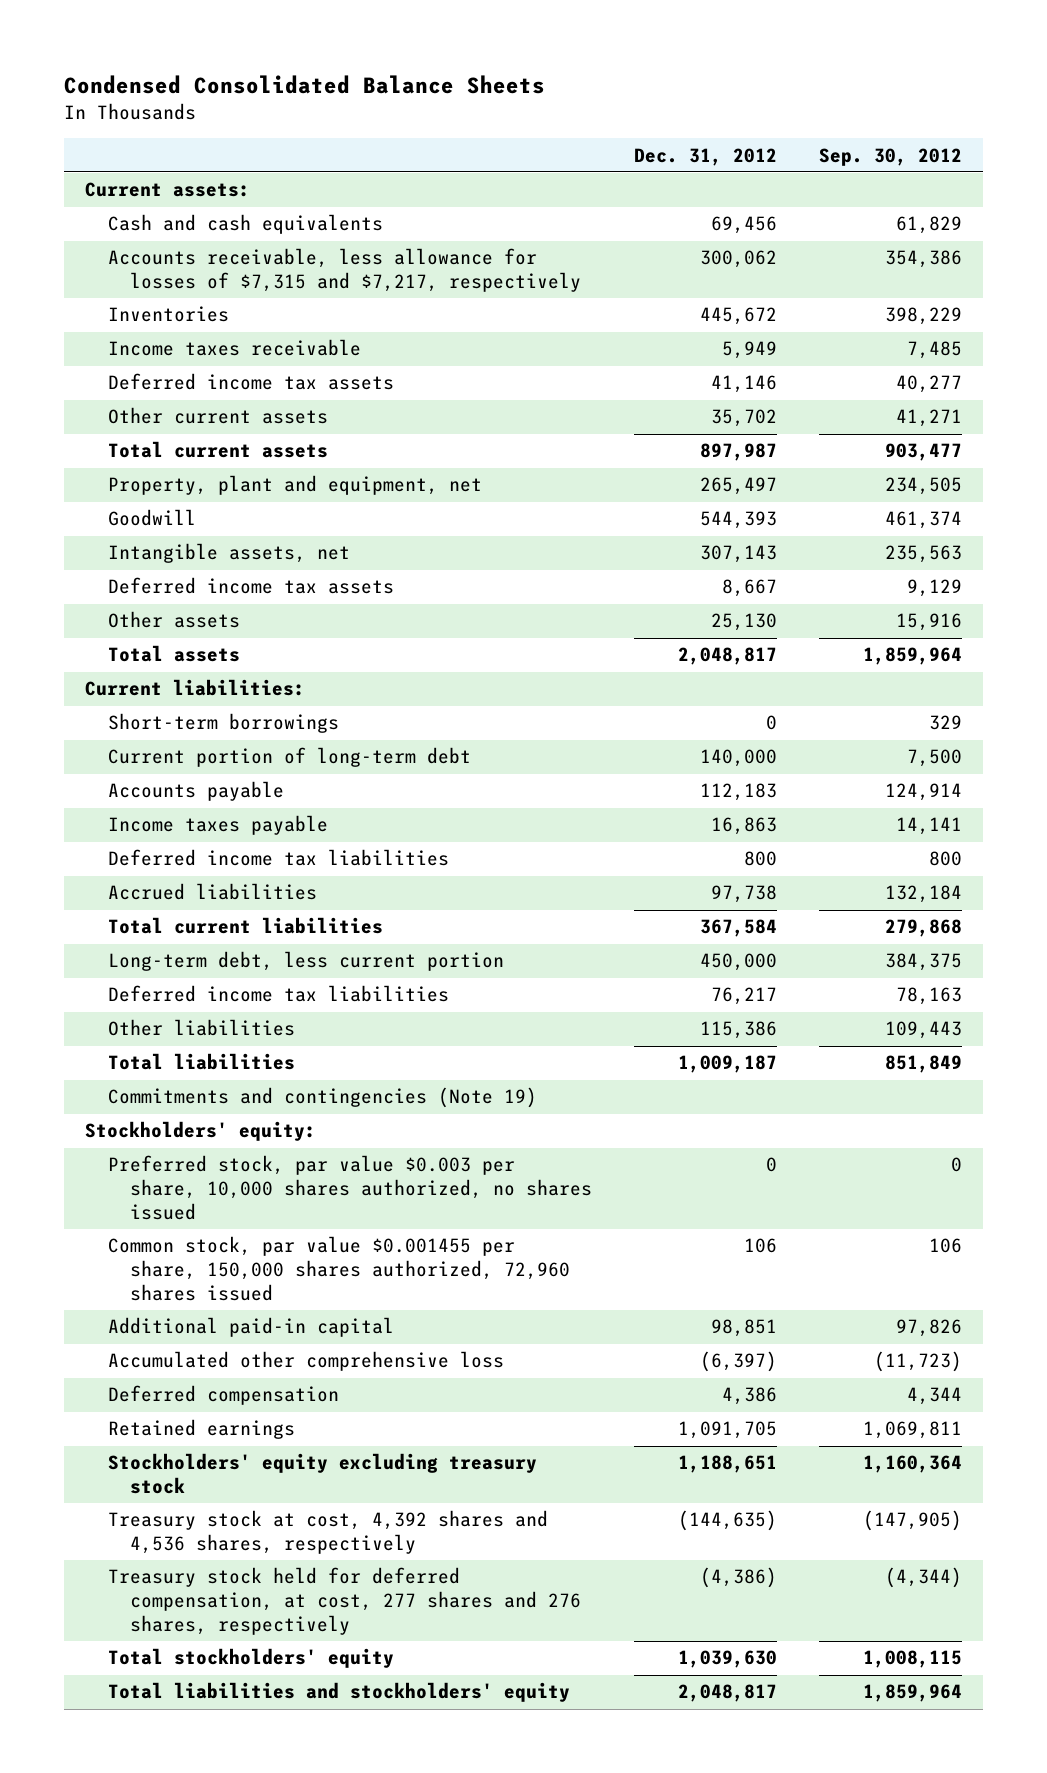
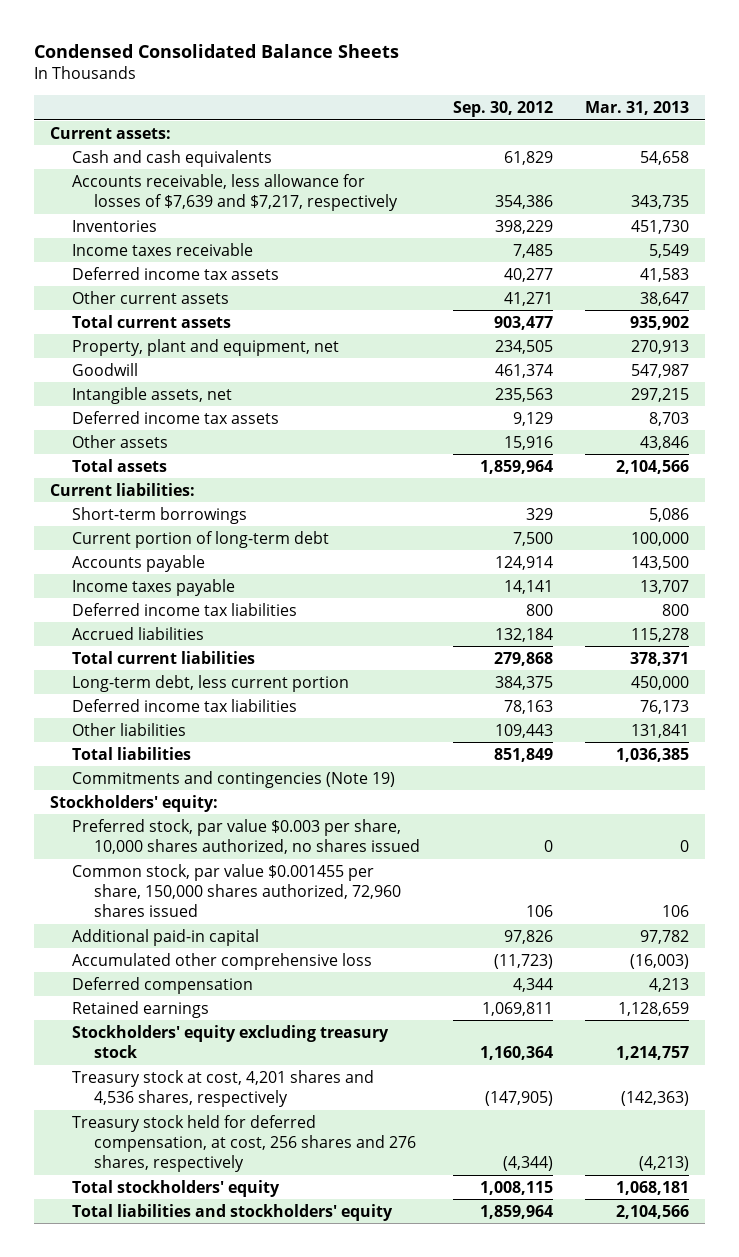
[633,147,777,166] Dec. 31, 2012 -> none
none -> [585,100,690,115] Mar. 31, 2013
[107,248,582,293] Accounts receivable, less allowance for losses of $7,315 and $7,217, respectively -> [72,173,399,212] Accounts receivable, less allowance for losses of $7,639 and $7,217, respectively
[107,1510,548,1555] Treasury stock at cost, 4,392 shares and 4,536 shares, respectively -> [72,1069,375,1108] Treasury stock at cost, 4,201 shares and 4,536 shares, respectively
[107,1567,582,1635] Treasury stock held for deferred compensation, at cost, 277 shares and 276 shares, respectively -> [72,1114,417,1173] Treasury stock held for deferred compensation, at cost, 256 shares and 276 shares, respectively

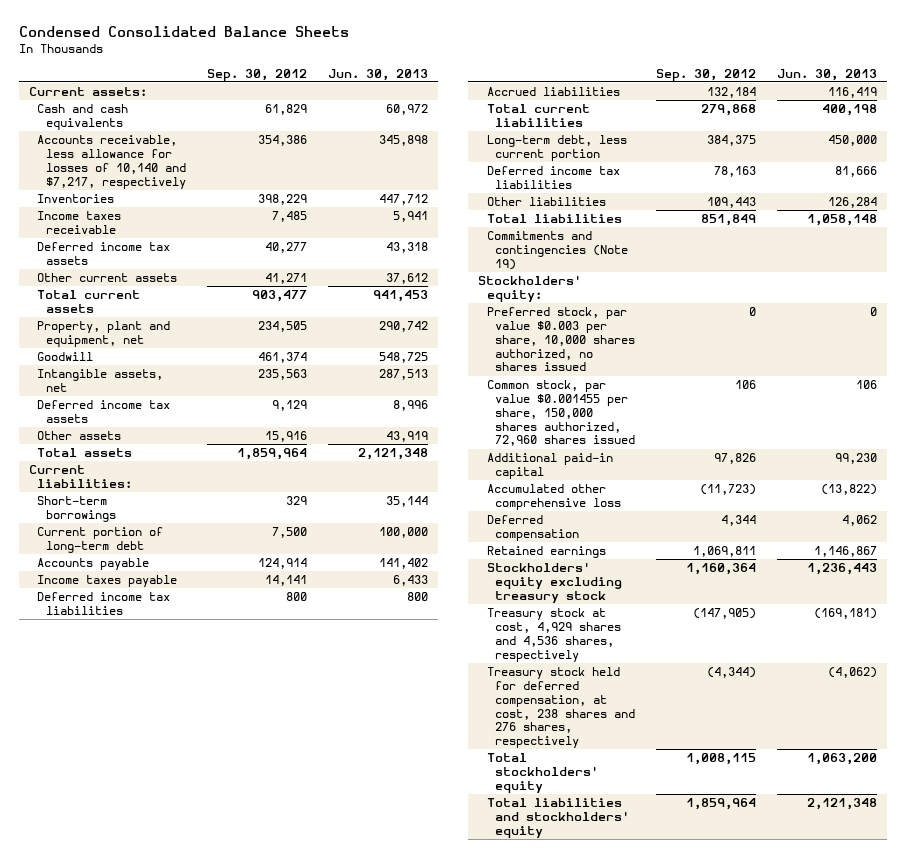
[585,100,690,115] Mar. 31, 2013 -> none
none -> [327,68,428,81] Jun. 30, 2013
[72,173,399,212] Accounts receivable, less allowance for losses of $7,639 and $7,217, respectively -> [37,135,186,189] Accounts receivable, less allowance for losses of 10,140 and $7,217, respectively
[72,1069,375,1108] Treasury stock at cost, 4,201 shares and 4,536 shares, respectively -> [486,608,621,662] Treasury stock at cost, 4,929 shares and 4,536 shares, respectively
[72,1114,417,1173] Treasury stock held for deferred compensation, at cost, 256 shares and 276 shares, respectively -> [486,667,635,749] Treasury stock held for deferred compensation, at cost, 238 shares and 276 shares, respectively

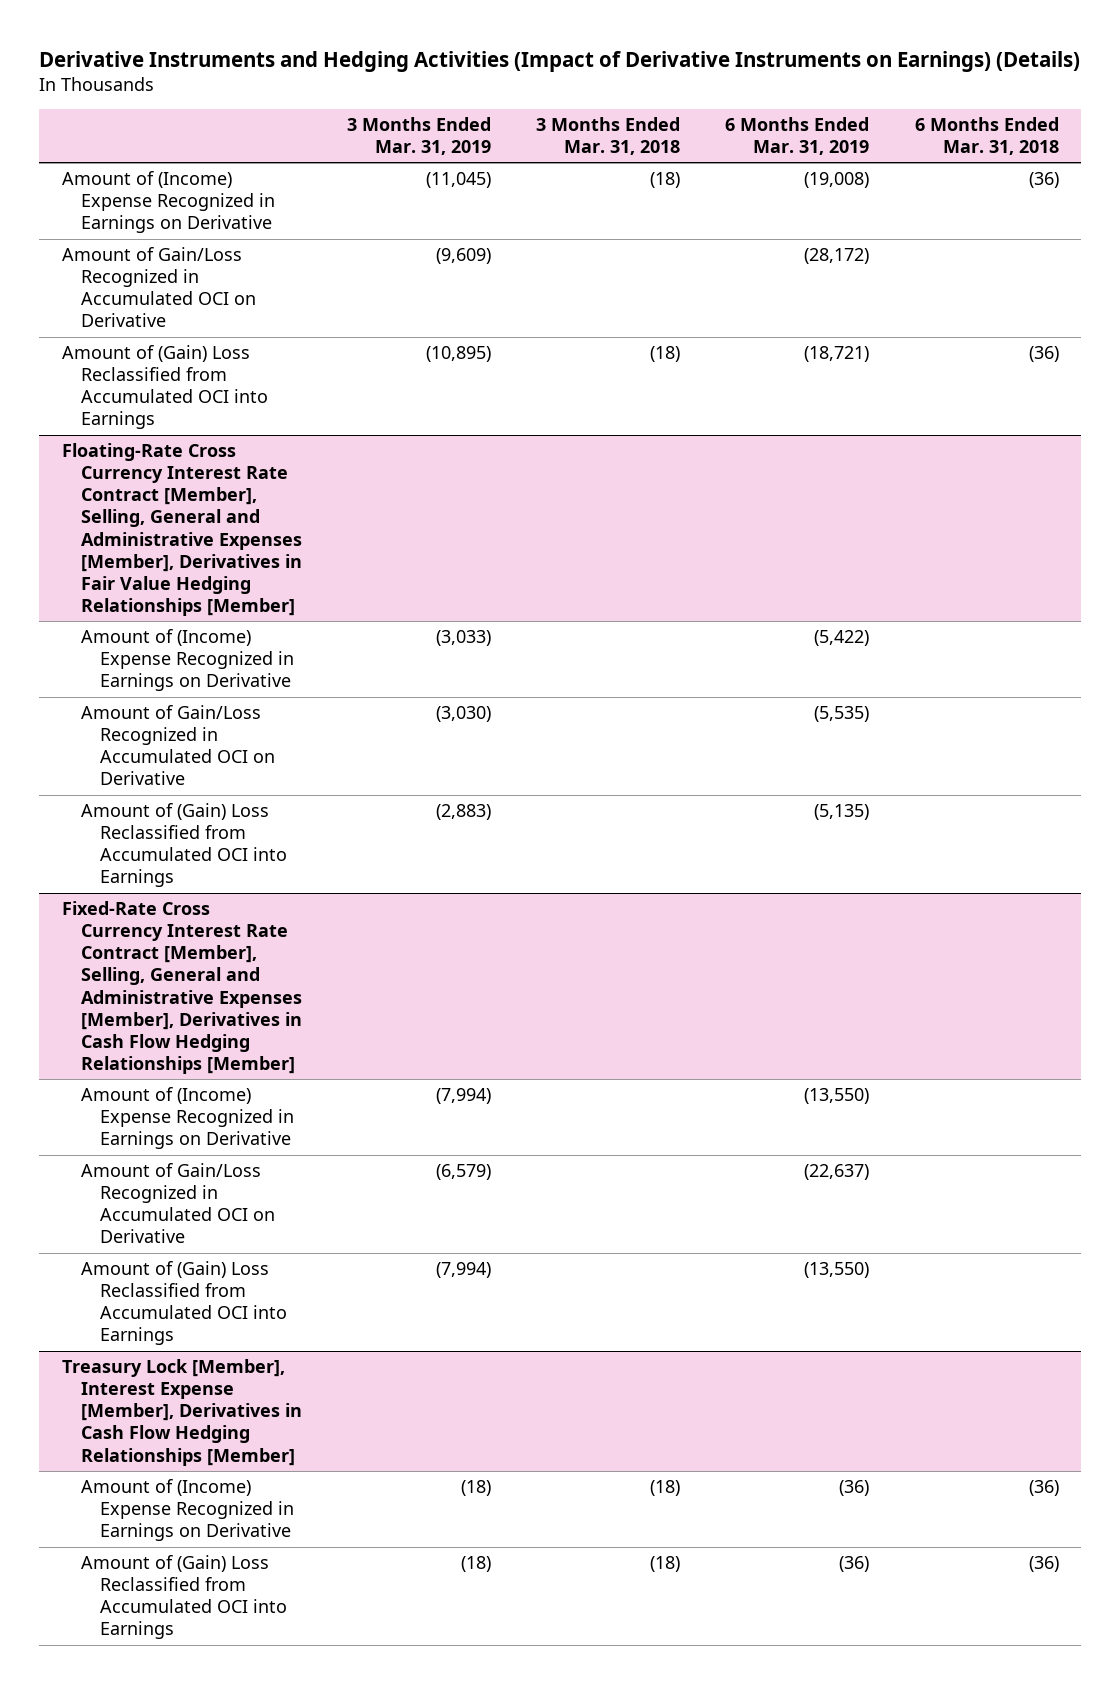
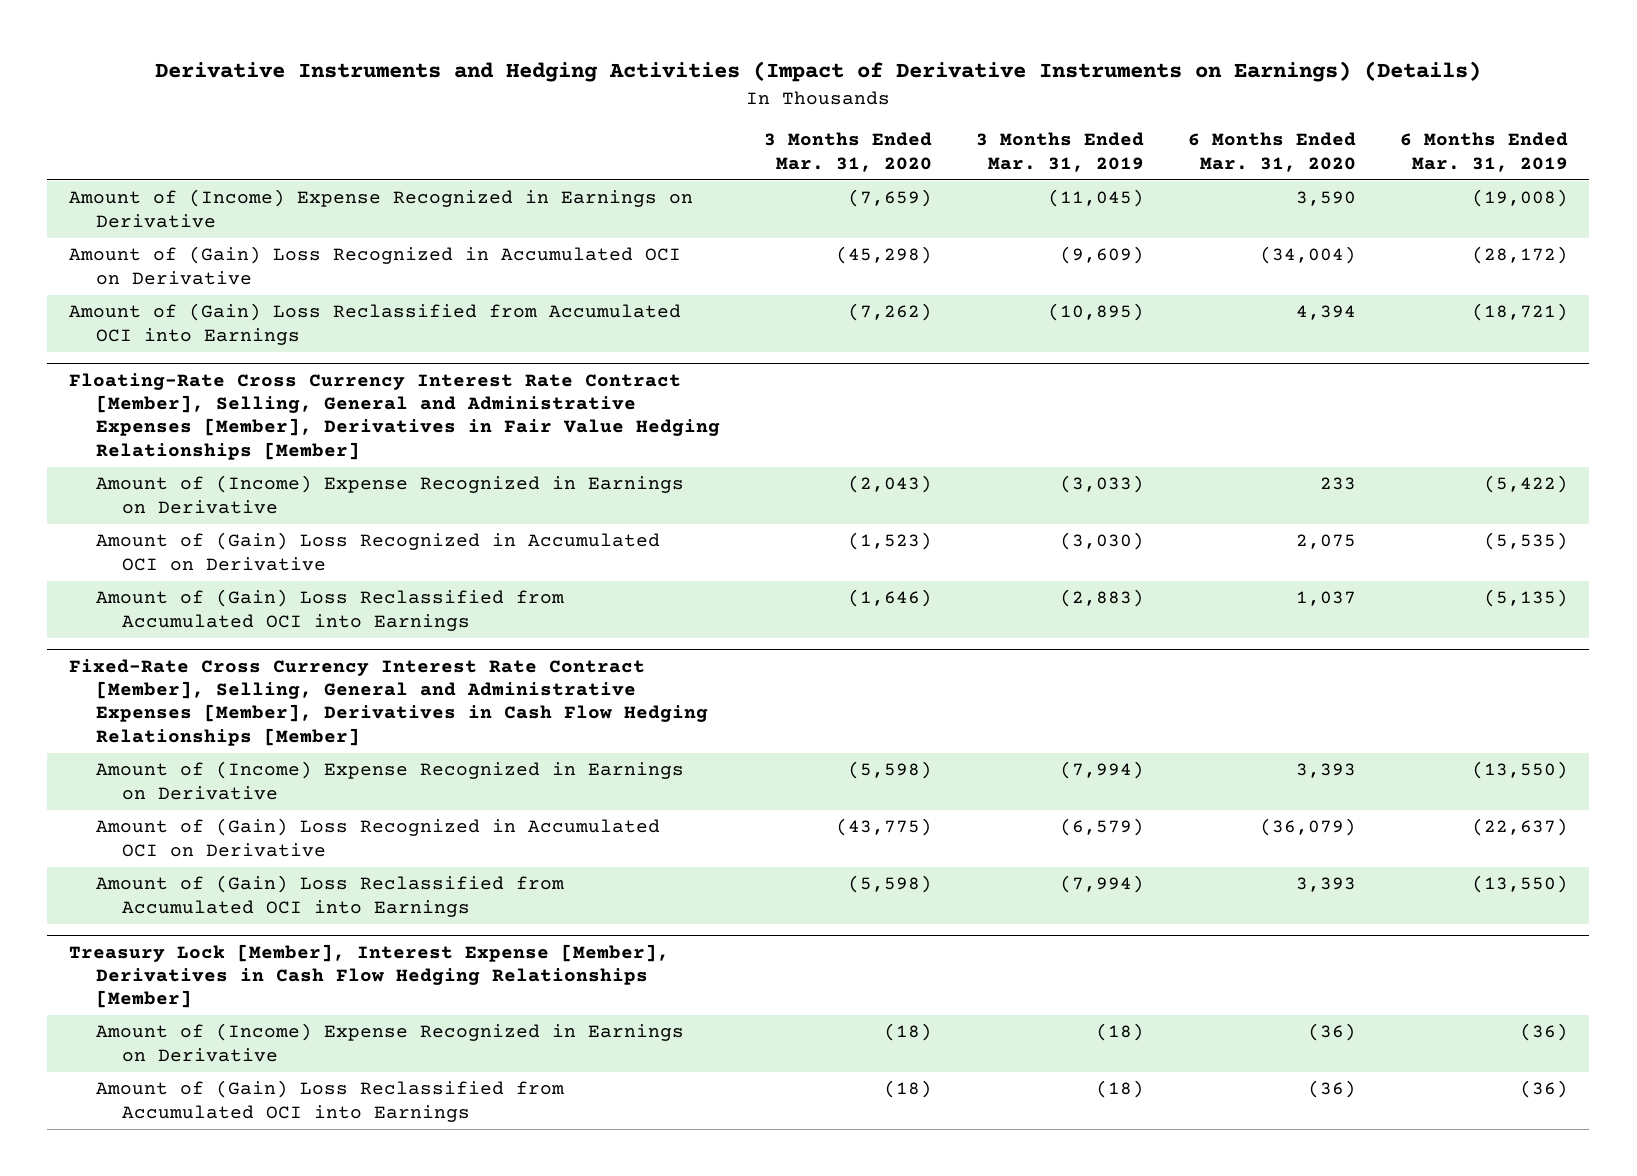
[536,117,681,156] 3 Months Ended Mar. 31, 2018 -> none
[914,117,1059,156] 6 Months Ended Mar. 31, 2018 -> none
none -> [763,132,932,172] 3 Months Ended Mar. 31, 2020
none -> [1187,132,1356,172] 6 Months Ended Mar. 31, 2020
[61,247,256,328] Amount of Gain/Loss Recognized in Accumulated OCI on Derivative -> [69,246,682,285] Amount of (Gain) Loss Recognized in Accumulated OCI on Derivative
[80,705,276,786] Amount of Gain/Loss Recognized in Accumulated OCI on Derivative -> [95,532,660,571] Amount of (Gain) Loss Recognized in Accumulated OCI on Derivative
[80,1163,276,1244] Amount of Gain/Loss Recognized in Accumulated OCI on Derivative -> [95,818,660,857] Amount of (Gain) Loss Recognized in Accumulated OCI on Derivative

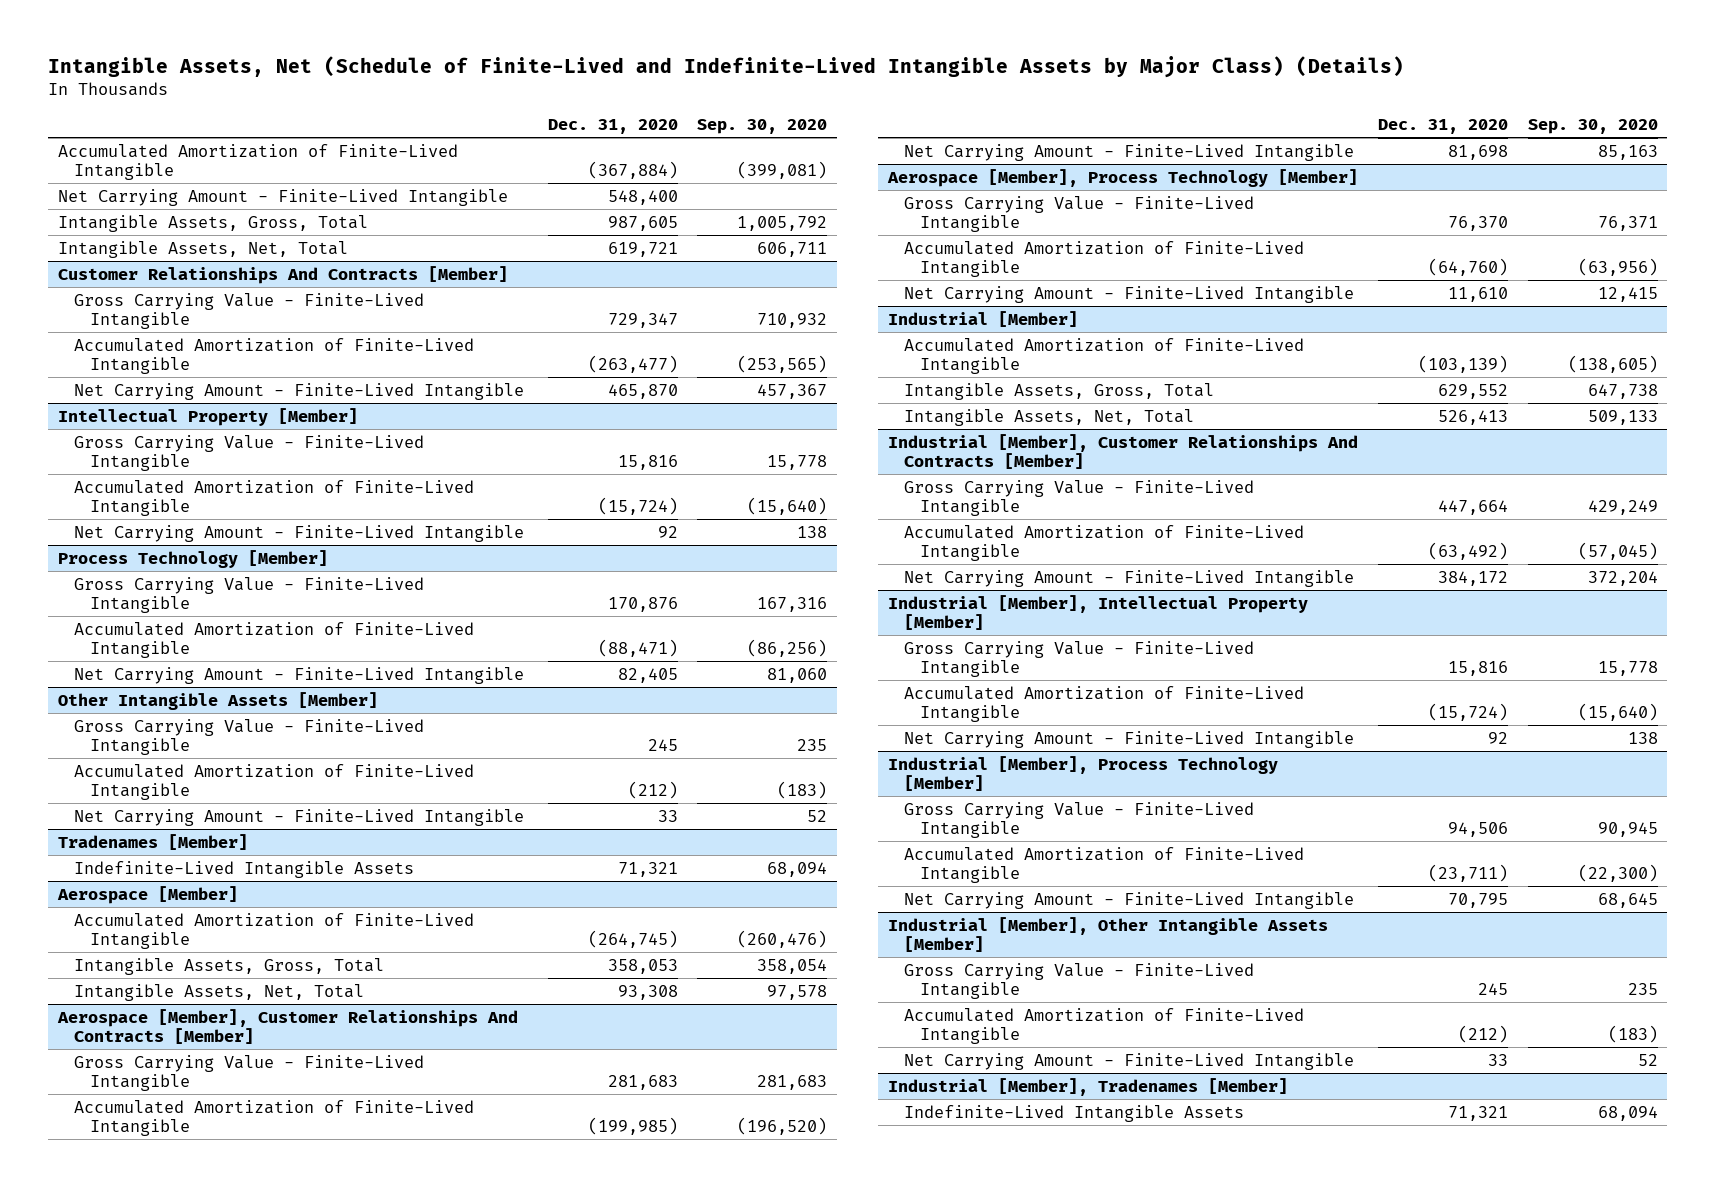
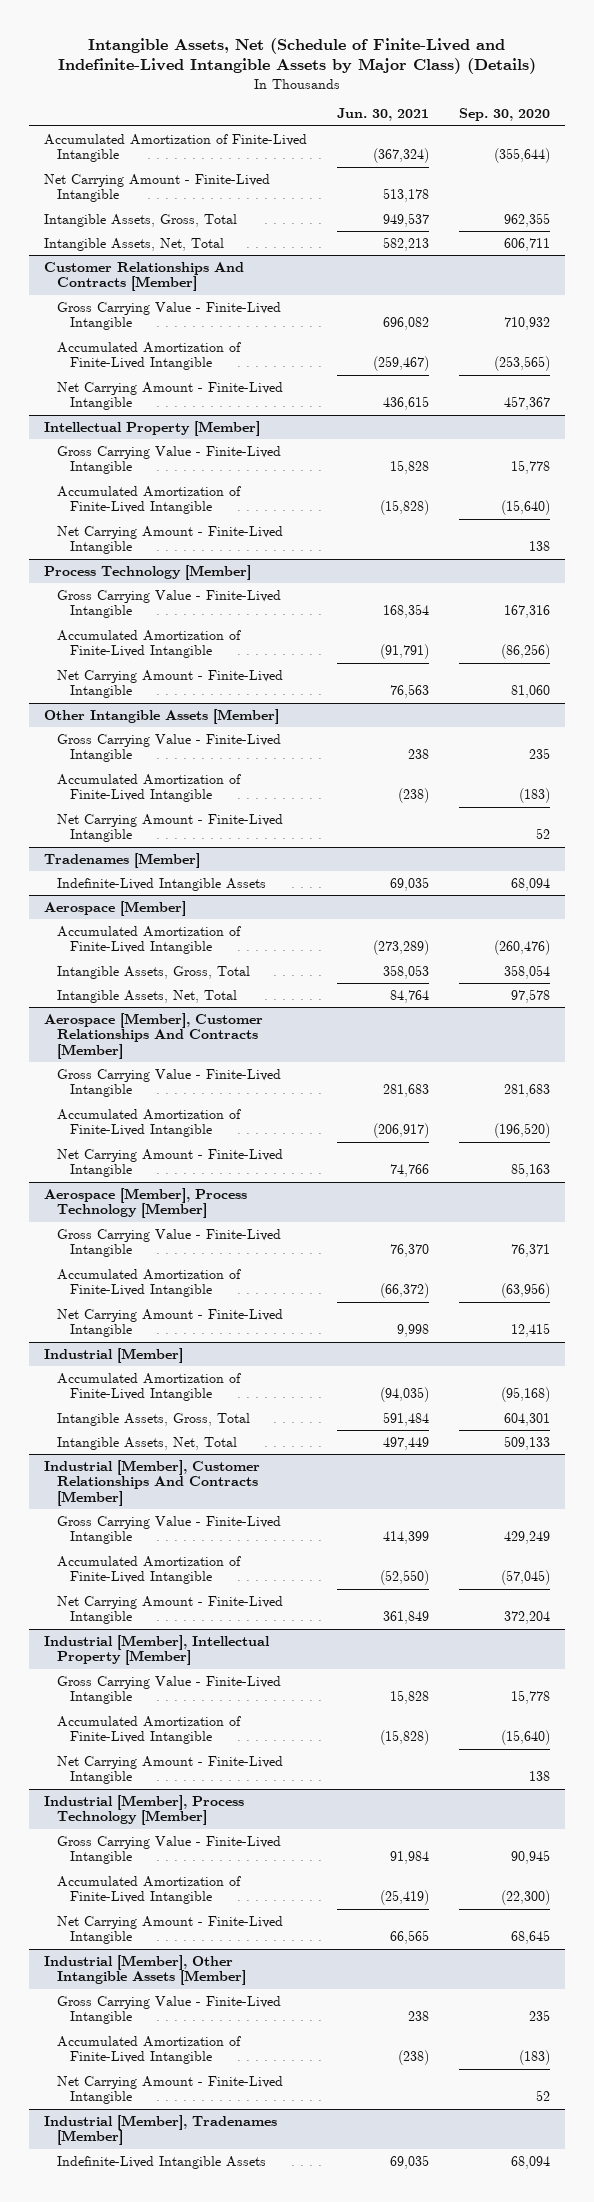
[547,119,678,135] Dec. 31, 2020 -> none
none -> [337,108,430,122] Jun. 30, 2021
[737,161,828,180] (399,081) -> [494,148,551,164] (355,644)
[737,215,828,231] 1,005,792 -> [504,212,551,227] 962,355
[1567,355,1658,374] (138,605) -> [501,1387,551,1403] (95,168)
[1587,383,1658,399] 647,738 -> [504,1412,551,1426] 604,301

